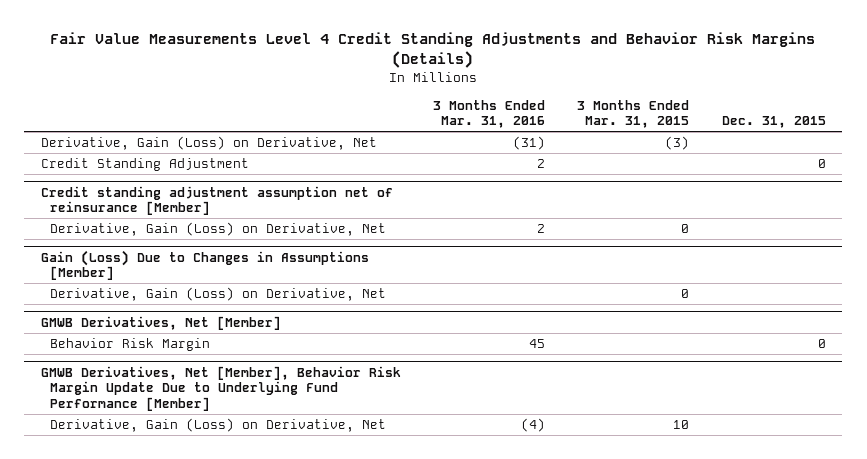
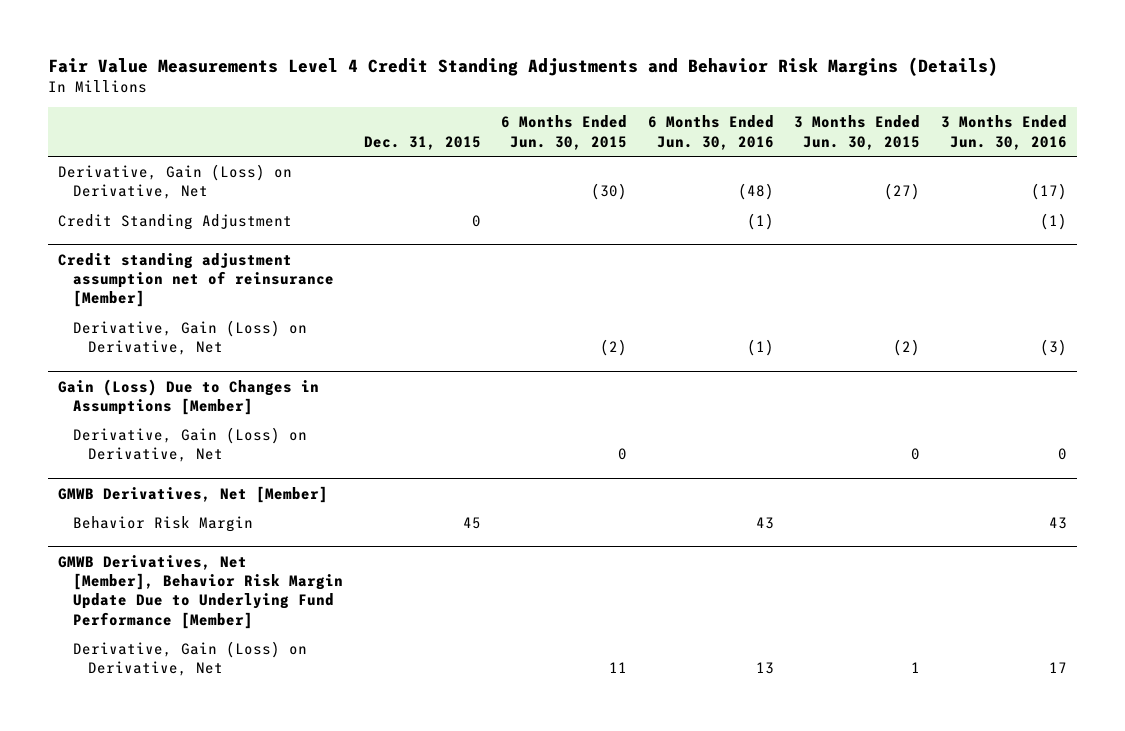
[433,99,546,129] 3 Months Ended Mar. 31, 2016 -> none
[577,99,690,129] 3 Months Ended Mar. 31, 2015 -> none
none -> [501,115,628,150] 6 Months Ended Jun. 30, 2015
none -> [647,115,774,150] 6 Months Ended Jun. 30, 2016
none -> [794,115,921,150] 3 Months Ended Jun. 30, 2015
none -> [940,115,1067,150] 3 Months Ended Jun. 30, 2016
[817,338,826,348] 0 -> [462,517,481,530] 45

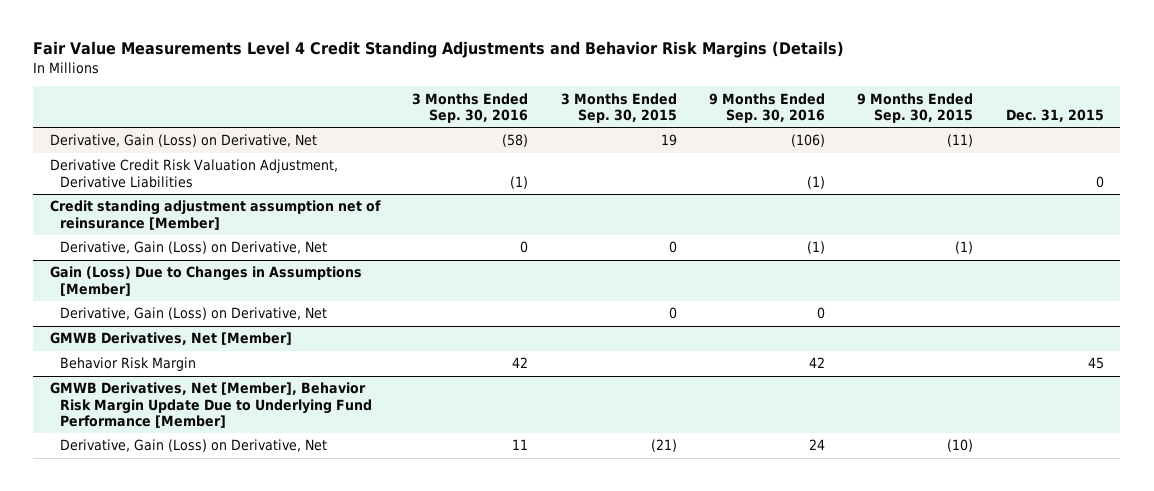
[501,115,628,150] 6 Months Ended Jun. 30, 2015 -> none
[647,115,774,150] 6 Months Ended Jun. 30, 2016 -> none
[794,115,921,150] 3 Months Ended Jun. 30, 2015 -> none
[940,115,1067,150] 3 Months Ended Jun. 30, 2016 -> none
none -> [412,92,529,123] 3 Months Ended Sep. 30, 2016
none -> [560,92,677,123] 3 Months Ended Sep. 30, 2015
none -> [708,92,825,123] 9 Months Ended Sep. 30, 2016
none -> [857,92,974,123] 9 Months Ended Sep. 30, 2015
[58,214,293,231] Credit Standing Adjustment -> none
none -> [49,159,338,188] Derivative Credit Risk Valuation Adjustment, Derivative Liabilities

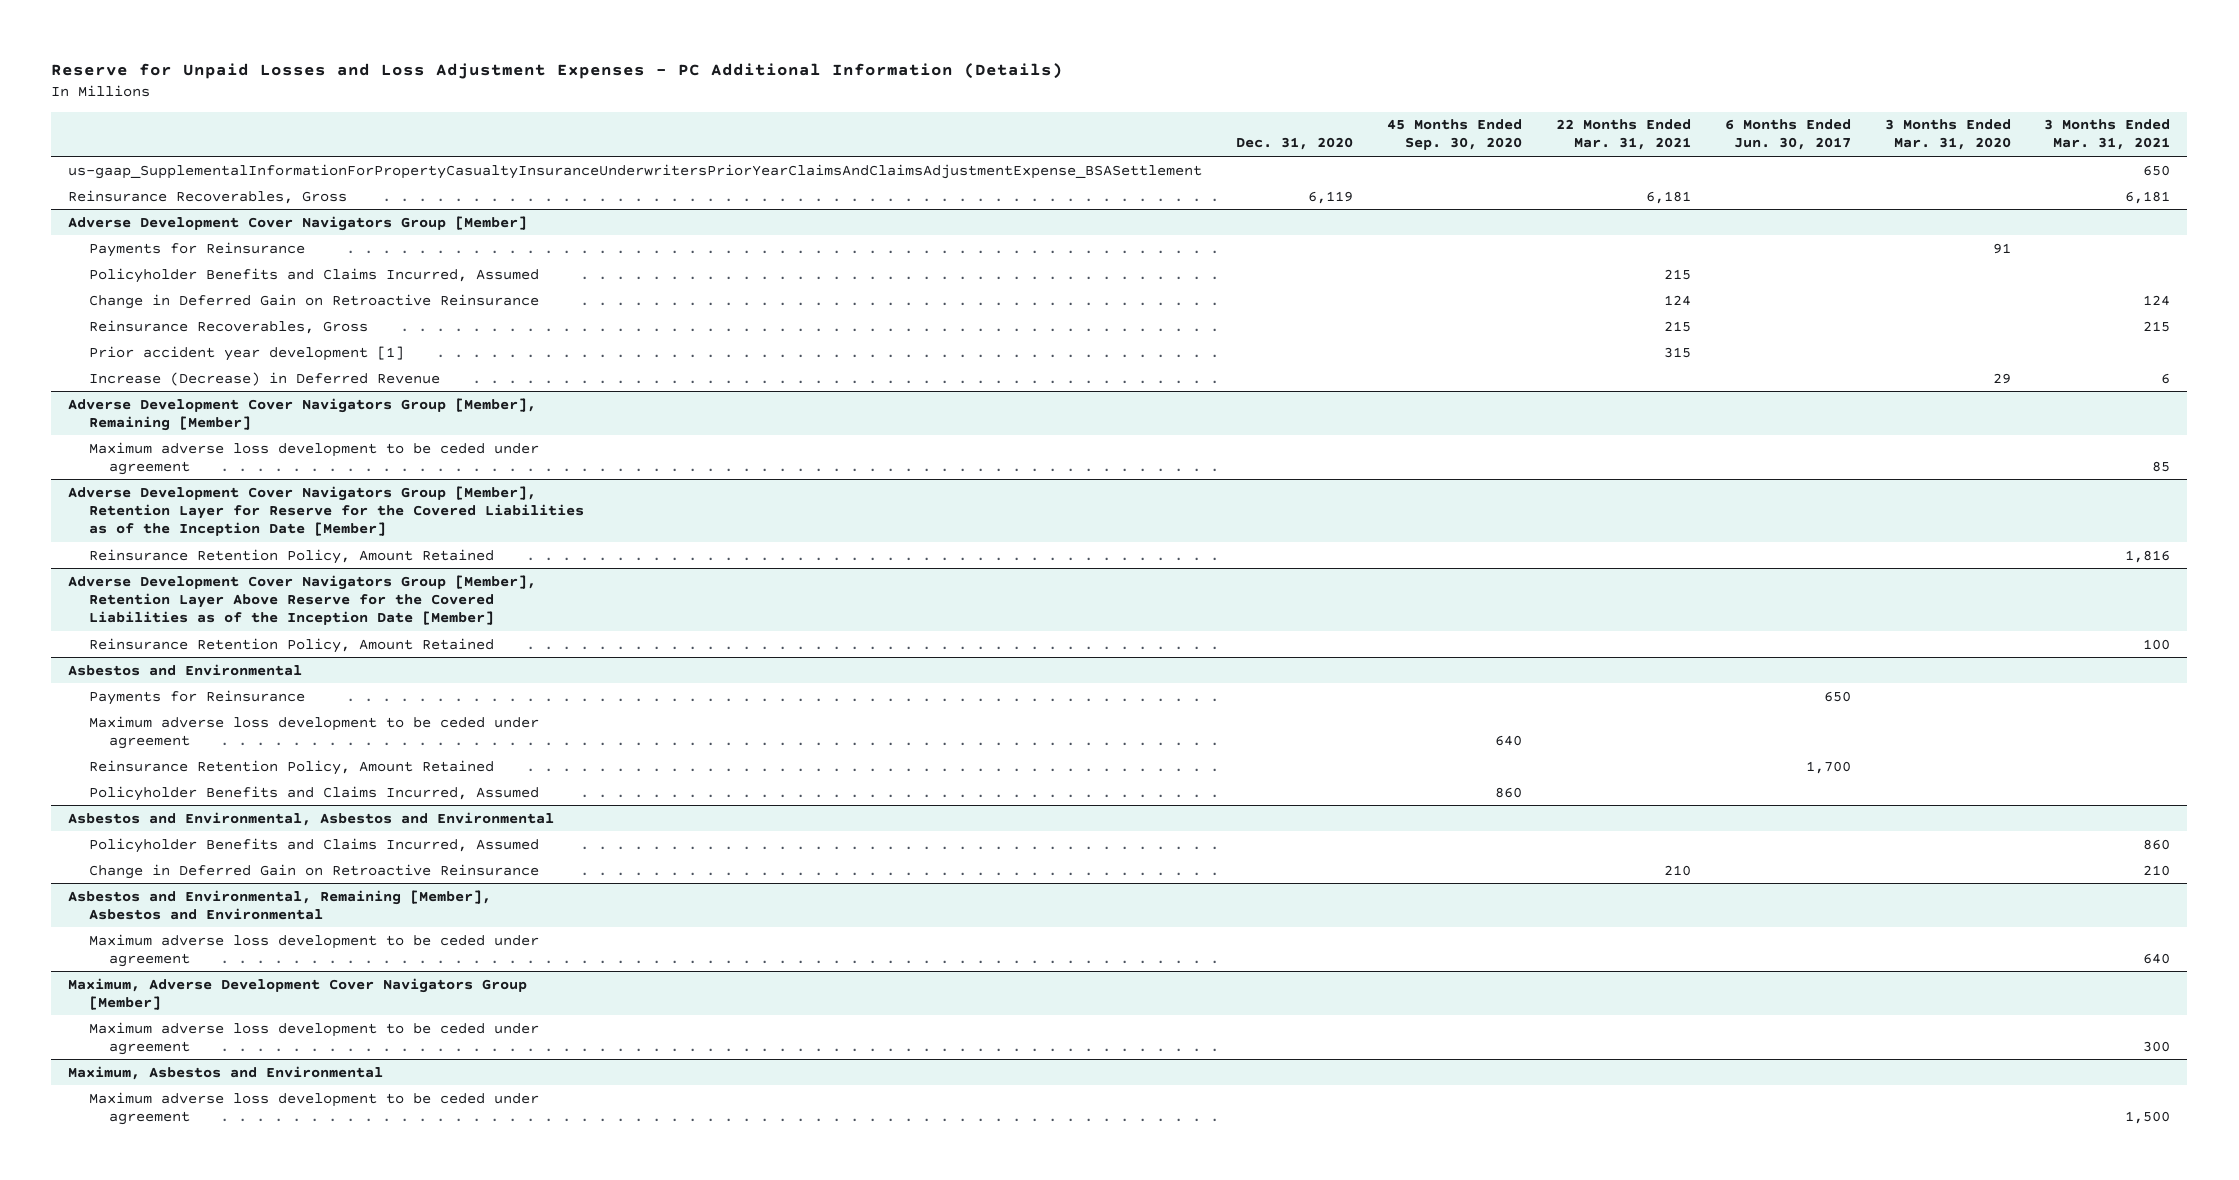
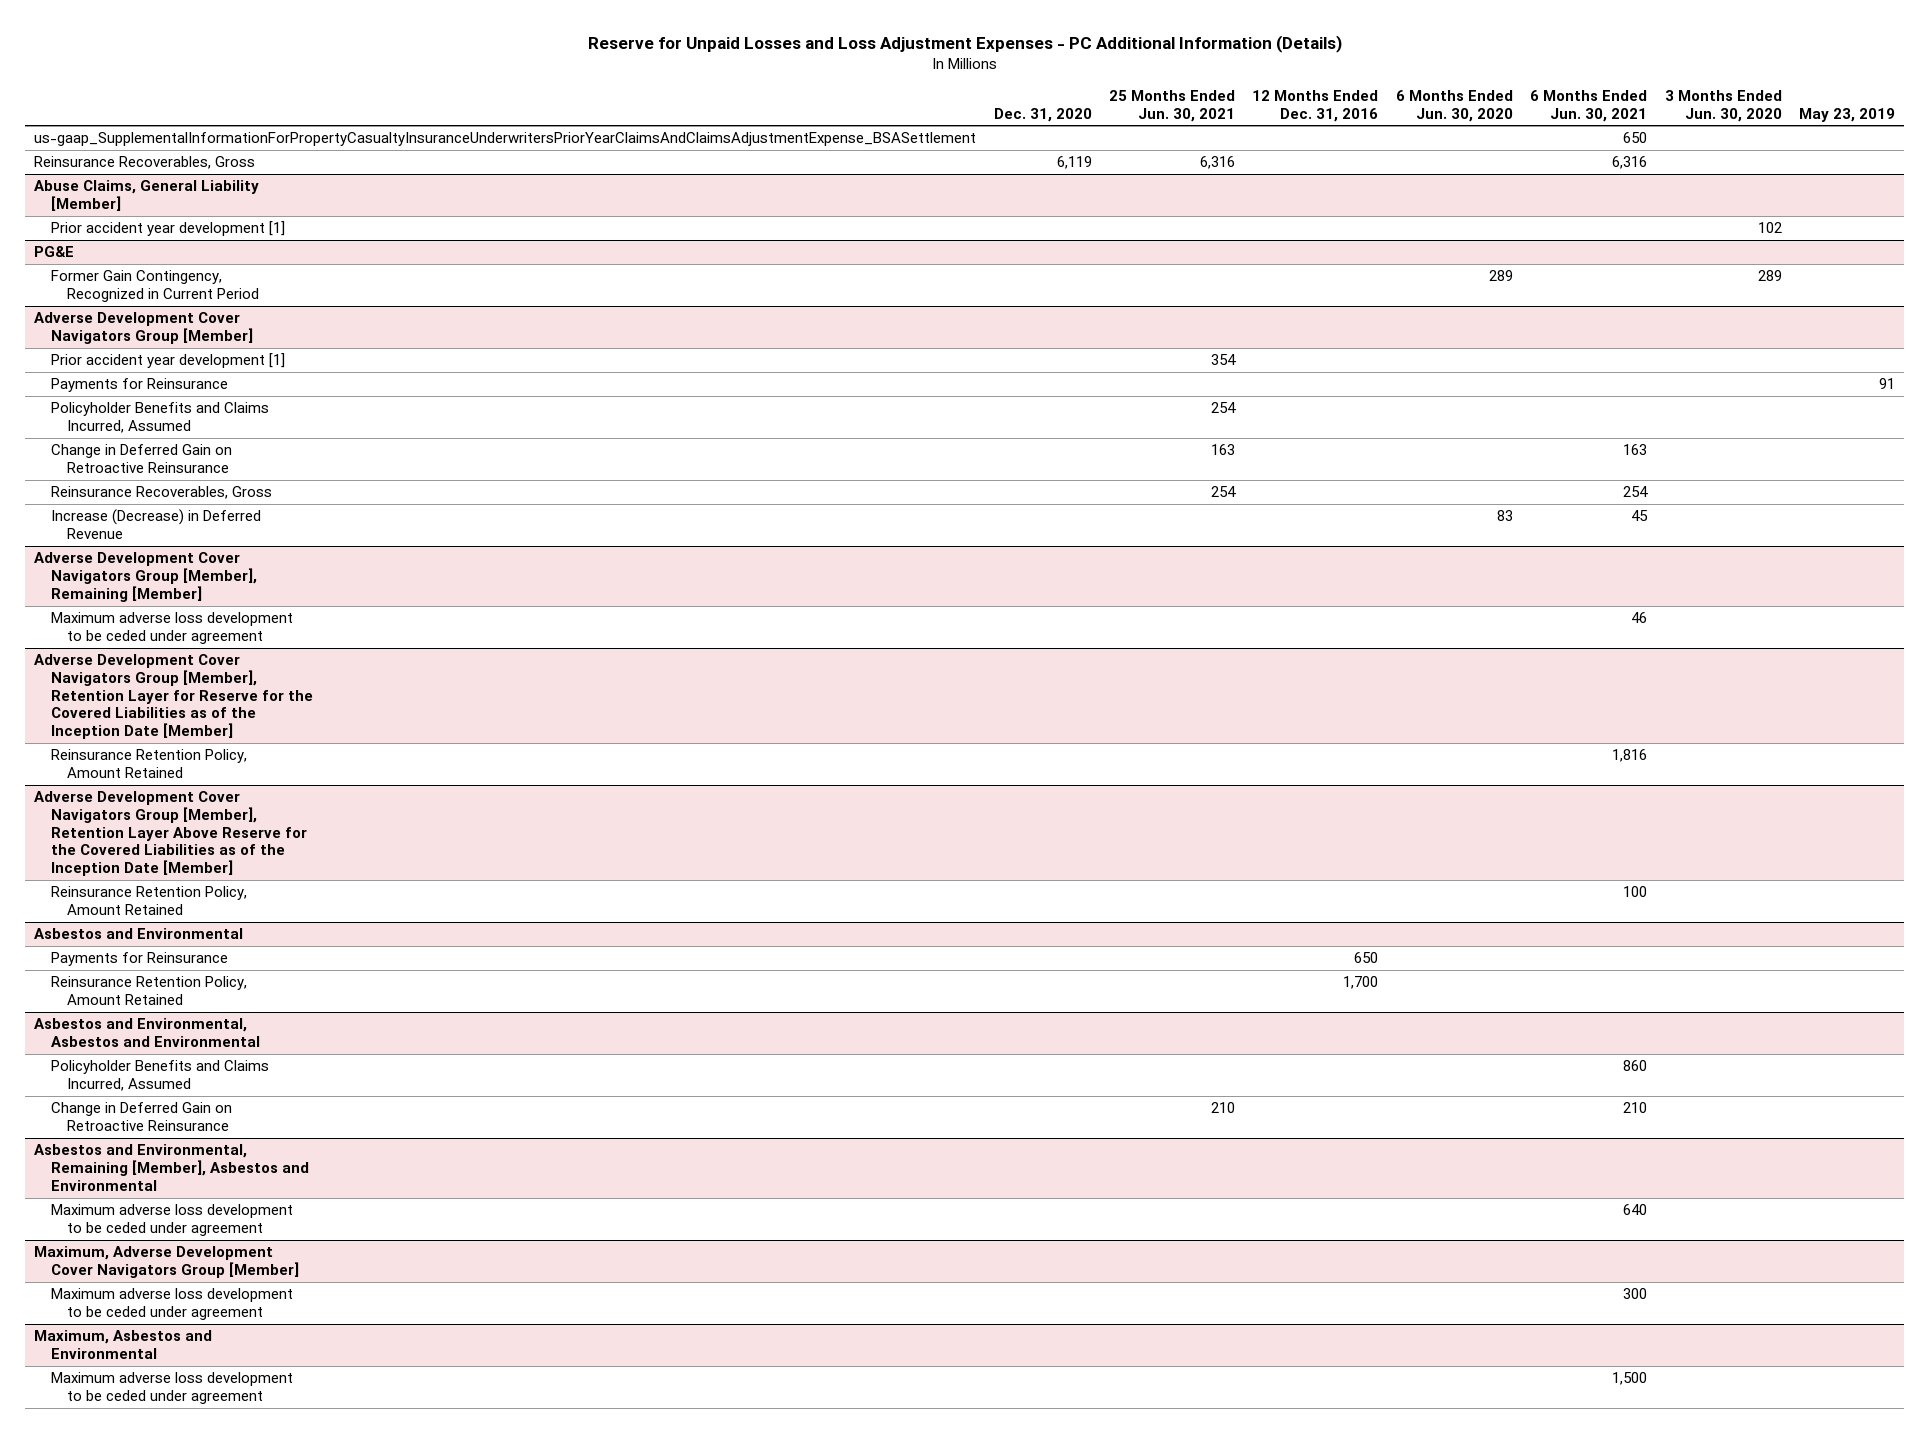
[1387,119,1523,151] 45 Months Ended Sep. 30, 2020 -> none
[1555,119,1691,151] 22 Months Ended Mar. 31, 2021 -> none
[1724,119,1851,151] 6 Months Ended Jun. 30, 2017 -> none
[1884,119,2011,151] 3 Months Ended Mar. 31, 2020 -> none
[2044,119,2171,151] 3 Months Ended Mar. 31, 2021 -> none
none -> [1108,89,1235,122] 25 Months Ended Jun. 30, 2021
none -> [1252,89,1379,122] 12 Months Ended Dec. 31, 2016
none -> [1395,89,1513,122] 6 Months Ended Jun. 30, 2020
none -> [1530,89,1648,122] 6 Months Ended Jun. 30, 2021
none -> [1664,89,1782,122] 3 Months Ended Jun. 30, 2020
none -> [1798,107,1895,122] May 23, 2019
none -> [34,180,260,212] Abuse Claims, General Liability [Member]
none -> [50,221,285,237] Prior accident year development [1]
none -> [34,246,75,258] PG&E
none -> [50,270,260,303] Former Gain Contingency, Recognized in Current Period
[88,345,404,361] Prior accident year development [1] -> [50,353,285,369] Prior accident year development [1]
[88,715,539,749] Maximum adverse loss development to be ceded under agreement -> none
[88,785,539,801] Policyholder Benefits and Claims Incurred, Assumed -> none

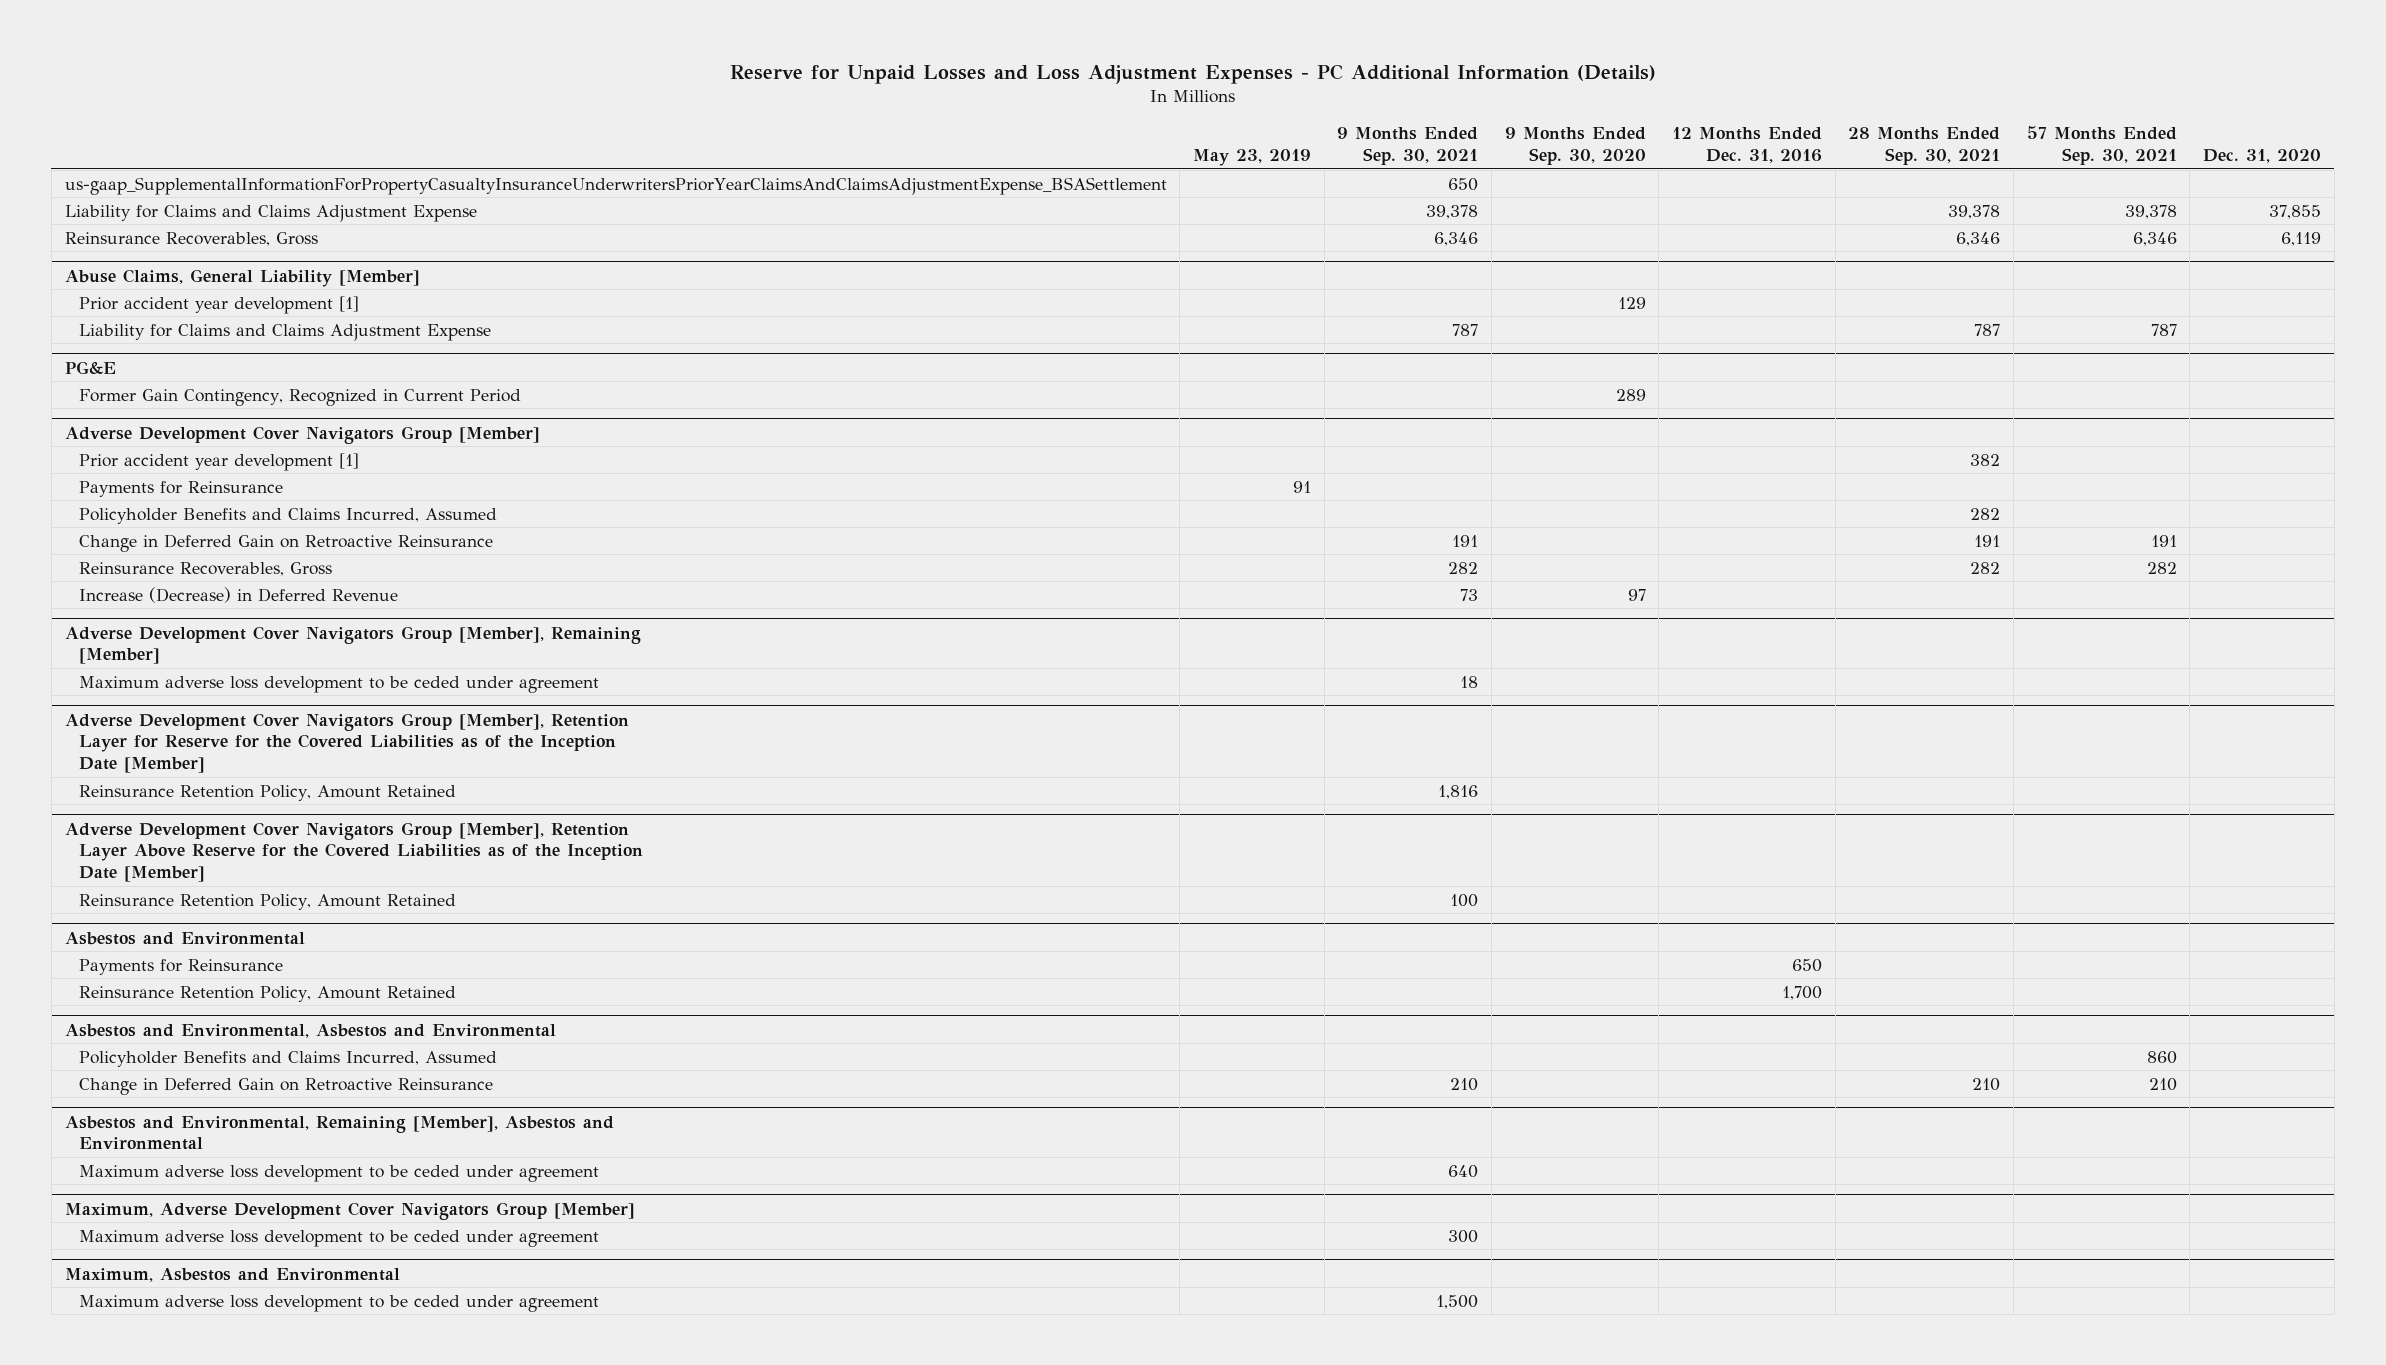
[1108,89,1235,122] 25 Months Ended Jun. 30, 2021 -> none
[1395,89,1513,122] 6 Months Ended Jun. 30, 2020 -> none
[1530,89,1648,122] 6 Months Ended Jun. 30, 2021 -> none
[1664,89,1782,122] 3 Months Ended Jun. 30, 2020 -> none
none -> [1337,127,1479,166] 9 Months Ended Sep. 30, 2021
none -> [1504,127,1646,166] 9 Months Ended Sep. 30, 2020
none -> [1848,127,2001,166] 28 Months Ended Sep. 30, 2021
none -> [2026,126,2177,166] 57 Months Ended Sep. 30, 2021
none -> [64,204,477,222] Liability for Claims and Claims Adjustment Expense
none -> [79,323,492,341] Liability for Claims and Claims Adjustment Expense

